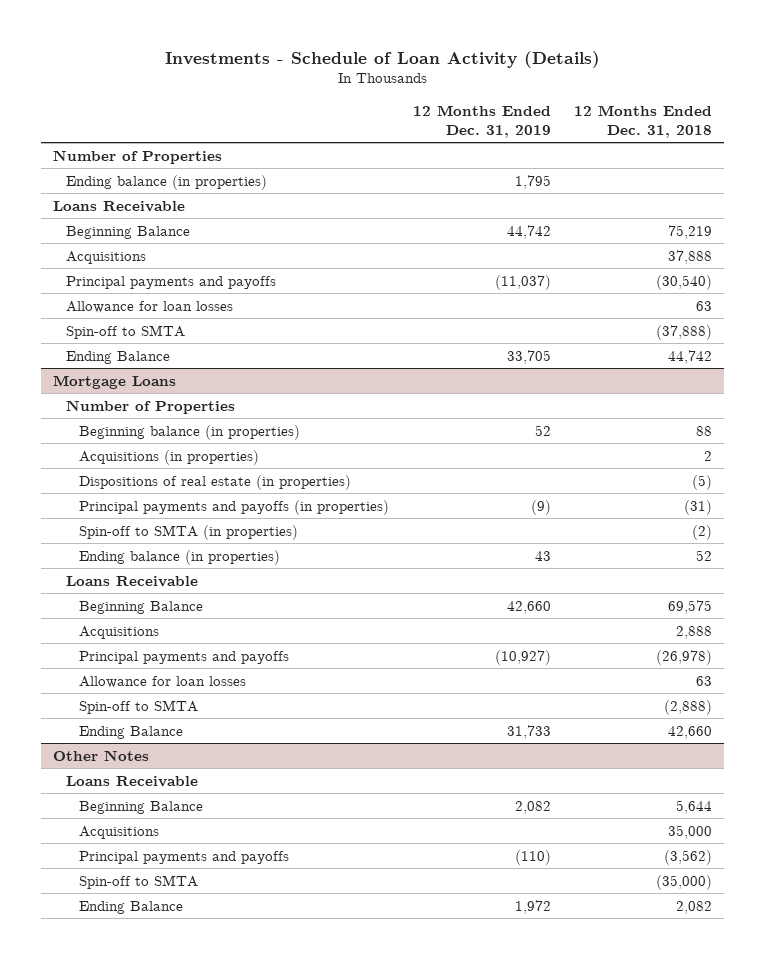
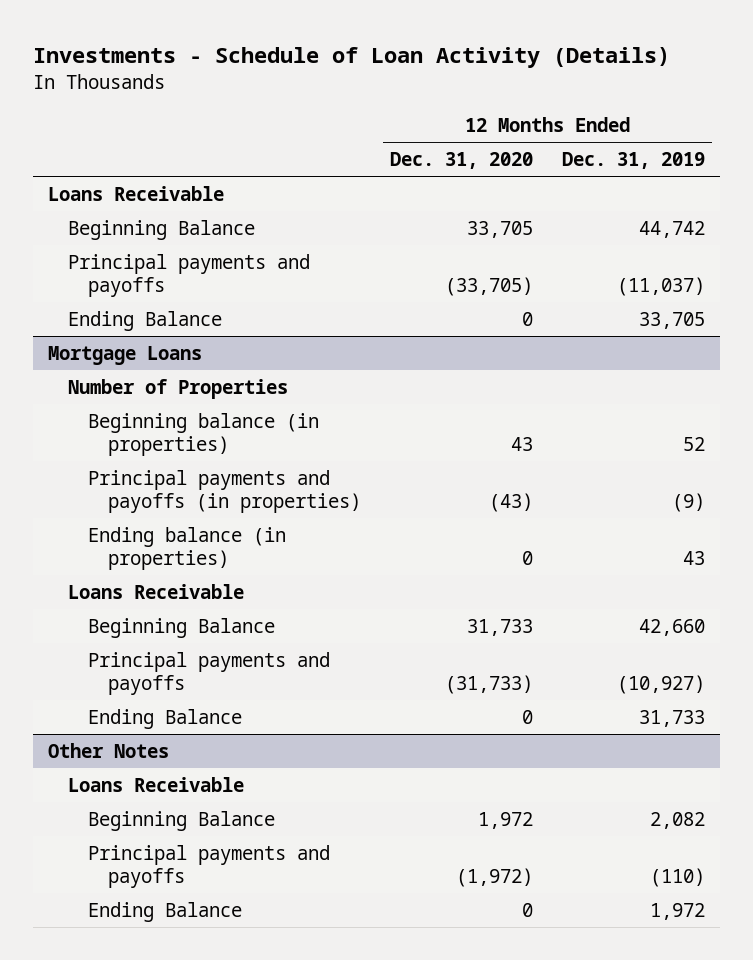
[574,104,713,138] 12 Months Ended Dec. 31, 2018 -> none
none -> [390,152,534,170] Dec. 31, 2020
[52,149,222,164] Number of Properties -> none
[65,174,267,190] Ending balance (in properties) -> none
[65,250,146,264] Acquisitions -> none
[65,300,233,313] Allowance for loan losses -> none
[65,324,185,339] Spin-off to SMTA -> none
[79,449,260,465] Acquisitions (in properties) -> none
[79,474,352,490] Dispositions of real estate (in properties) -> none
[79,524,299,540] Spin-off to SMTA (in properties) -> none
[79,625,160,639] Acquisitions -> none
[79,675,247,688] Allowance for loan losses -> none
[79,699,199,714] Spin-off to SMTA -> none
[79,825,160,839] Acquisitions -> none
[79,874,199,889] Spin-off to SMTA -> none

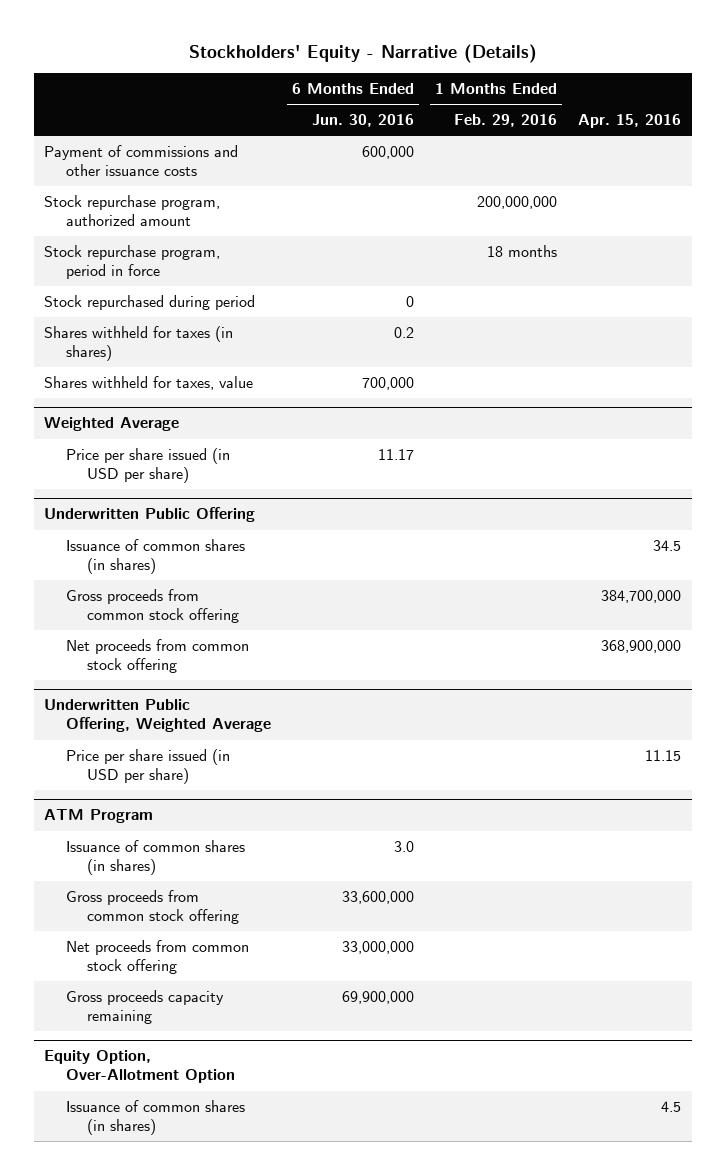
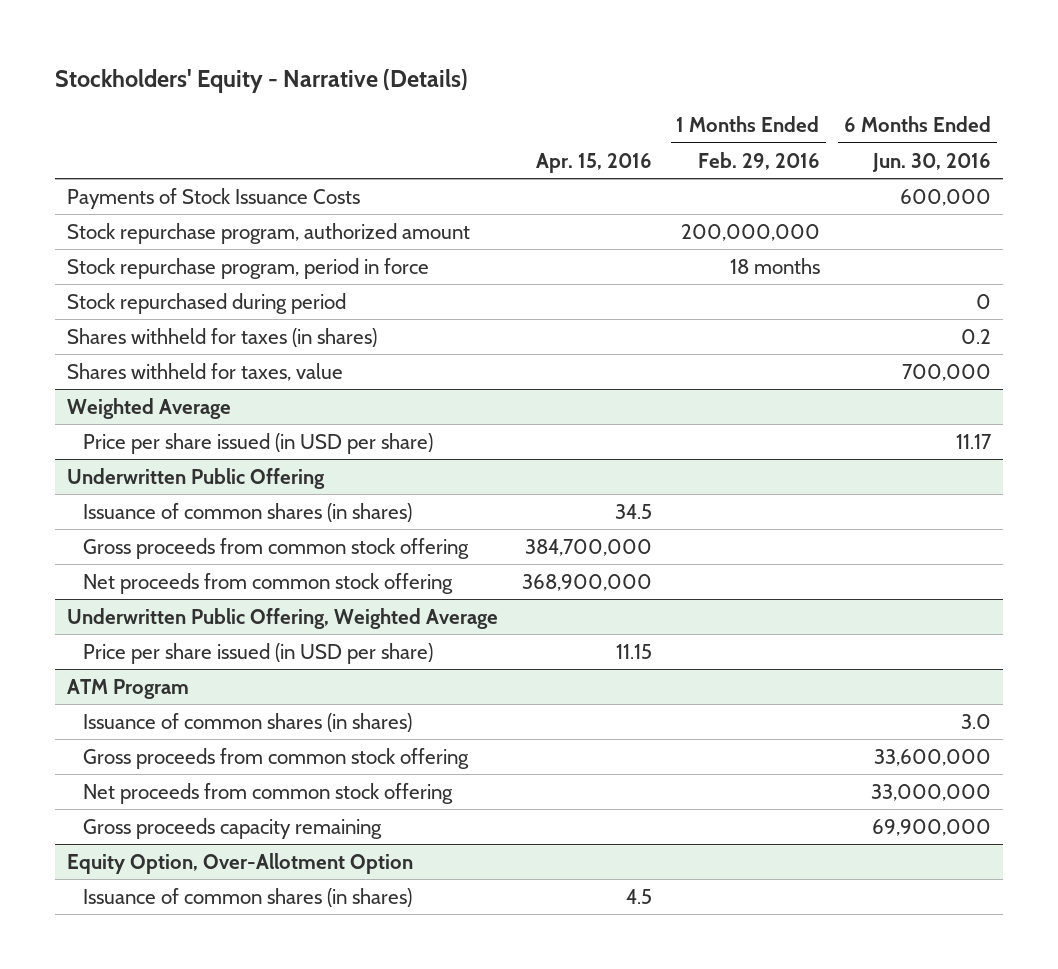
[44,144,239,176] Payment of commissions and other issuance costs -> [66,187,360,209] Payments of Stock Issuance Costs

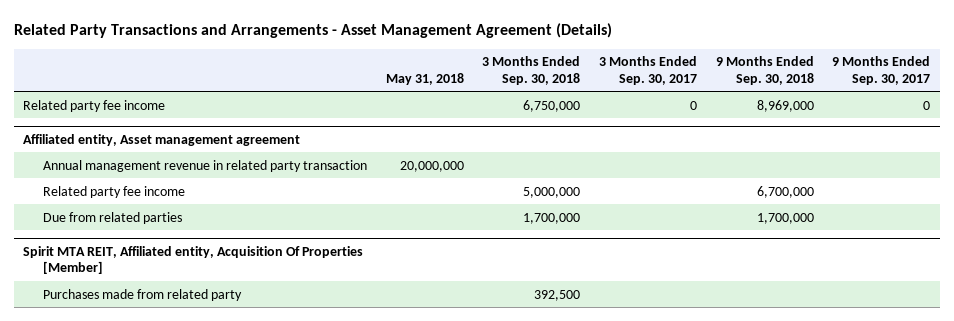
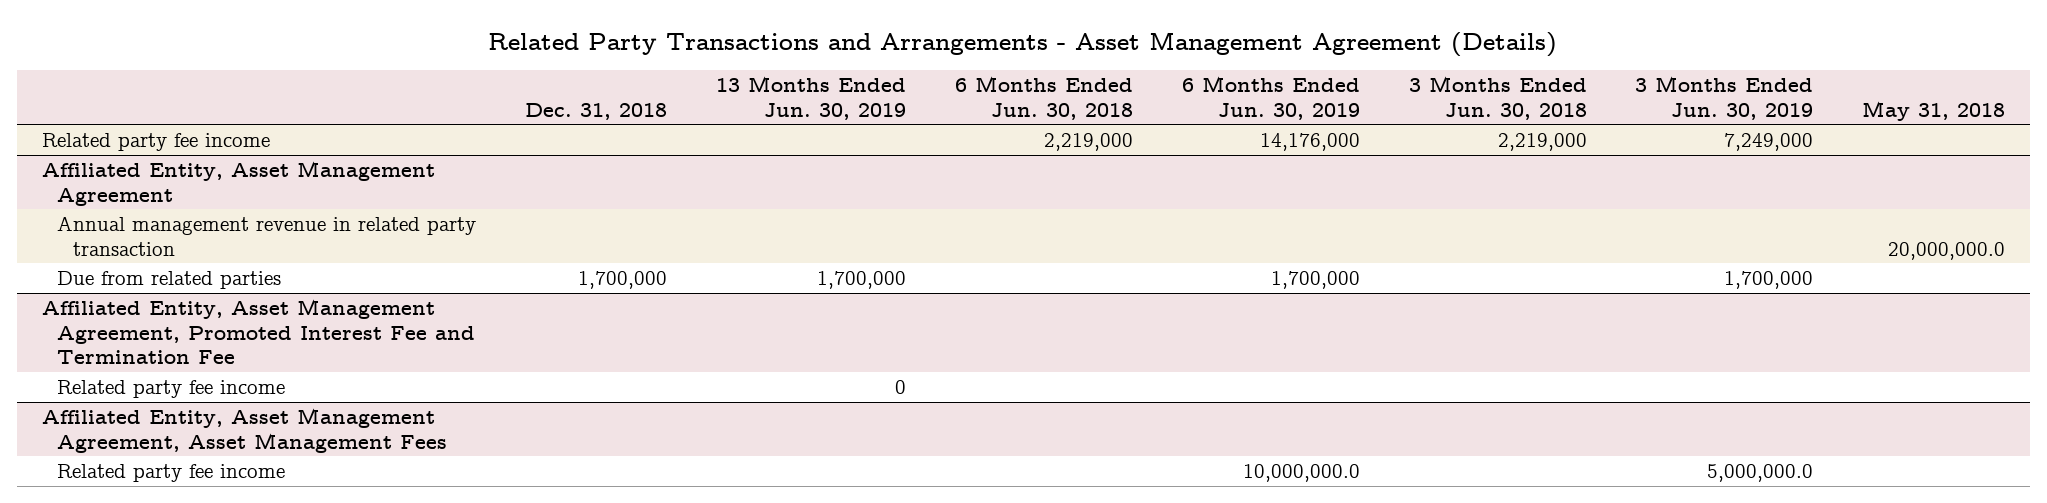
[482,56,581,85] 3 Months Ended Sep. 30, 2018 -> none
[599,56,698,85] 3 Months Ended Sep. 30, 2017 -> none
[715,56,814,85] 9 Months Ended Sep. 30, 2018 -> none
[832,56,931,85] 9 Months Ended Sep. 30, 2017 -> none
none -> [525,102,668,120] Dec. 31, 2018
none -> [716,76,907,120] 13 Months Ended Jun. 30, 2019
none -> [954,76,1133,120] 6 Months Ended Jun. 30, 2018
none -> [1181,76,1360,120] 6 Months Ended Jun. 30, 2019
none -> [1408,76,1587,120] 3 Months Ended Jun. 30, 2018
none -> [1635,76,1814,120] 3 Months Ended Jun. 30, 2019
[42,185,185,198] Related party fee income -> none
[23,133,301,146] Affiliated entity, Asset management agreement -> [41,161,435,206] Affiliated Entity, Asset Management Agreement
[399,160,464,172] 20,000,000 -> [1888,241,2006,260] 20,000,000.0
[23,245,364,274] Spirit MTA REIT, Affiliated entity, Acquisition Of Properties [Member] -> none
[42,288,242,301] Purchases made from related party -> none
none -> [41,299,476,364] Affiliated Entity, Asset Management Agreement, Promoted Interest Fee and Termination Fee
none -> [57,380,286,399] Related party fee income
none -> [41,408,448,453] Affiliated Entity, Asset Management Agreement, Asset Management Fees
none -> [57,464,286,483] Related party fee income

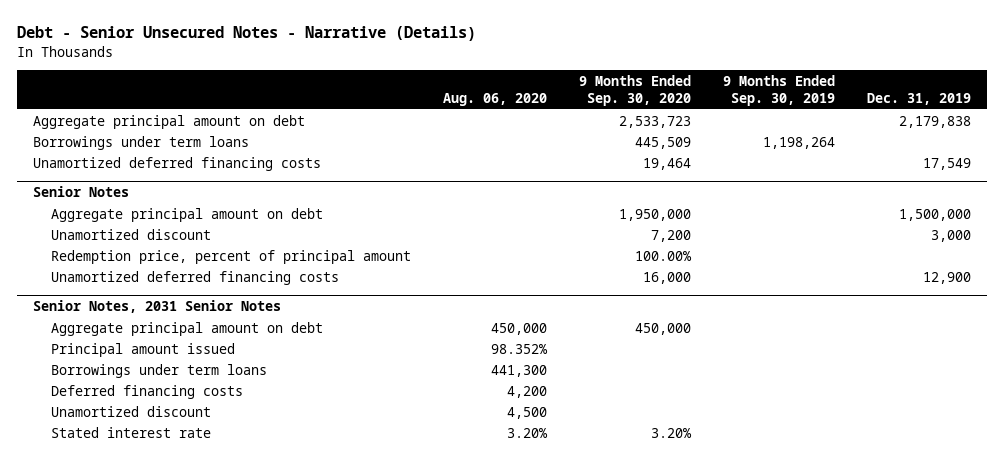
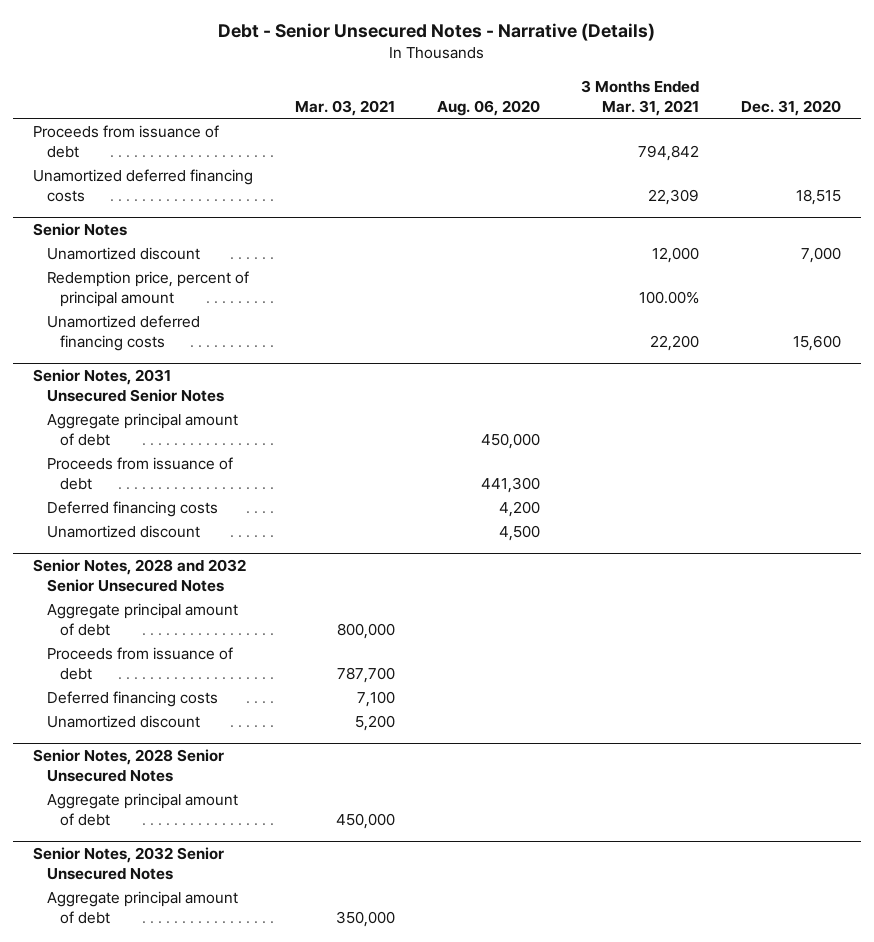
[578,74,691,106] 9 Months Ended Sep. 30, 2020 -> none
[722,74,835,106] 9 Months Ended Sep. 30, 2019 -> none
[866,92,971,105] Dec. 31, 2019 -> none
none -> [294,99,395,116] Mar. 03, 2021
none -> [581,79,700,116] 3 Months Ended Mar. 31, 2021
none -> [740,99,841,116] Dec. 31, 2020
[33,114,306,129] Aggregate principal amount on debt -> none
[33,135,250,150] Borrowings under term loans -> [33,124,220,158] Proceeds from issuance of debt
[51,207,324,222] Aggregate principal amount on debt -> none
[51,342,236,357] Principal amount issued -> none
[33,300,282,314] Senior Notes, 2031 Senior Notes -> [33,368,224,402] Senior Notes, 2031 Unsecured Senior Notes
[51,321,324,336] Aggregate principal amount on debt -> [46,412,238,446] Aggregate principal amount of debt
[51,363,268,378] Borrowings under term loans -> [46,456,233,490] Proceeds from issuance of debt
[51,426,212,438] Stated interest rate -> none
none -> [33,558,247,592] Senior Notes, 2028 and 2032 Senior Unsecured Notes
none -> [46,602,238,636] Aggregate principal amount of debt
none -> [46,646,233,680] Proceeds from issuance of debt
none -> [46,690,218,707] Deferred financing costs
none -> [46,714,200,728] Unamortized discount
none -> [33,748,225,782] Senior Notes, 2028 Senior Unsecured Notes
none -> [46,792,238,826] Aggregate principal amount of debt
none -> [33,846,225,880] Senior Notes, 2032 Senior Unsecured Notes
none -> [46,890,238,924] Aggregate principal amount of debt

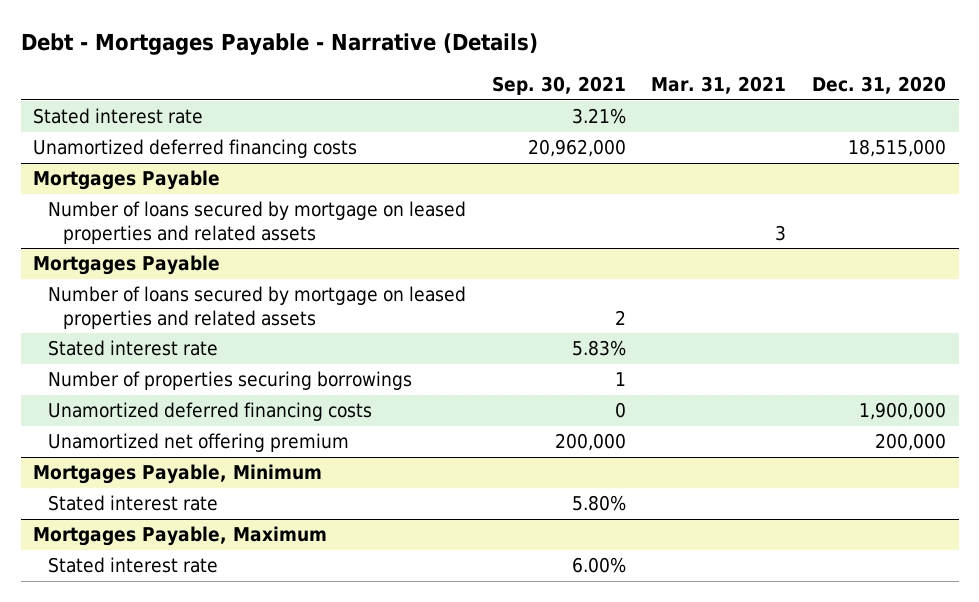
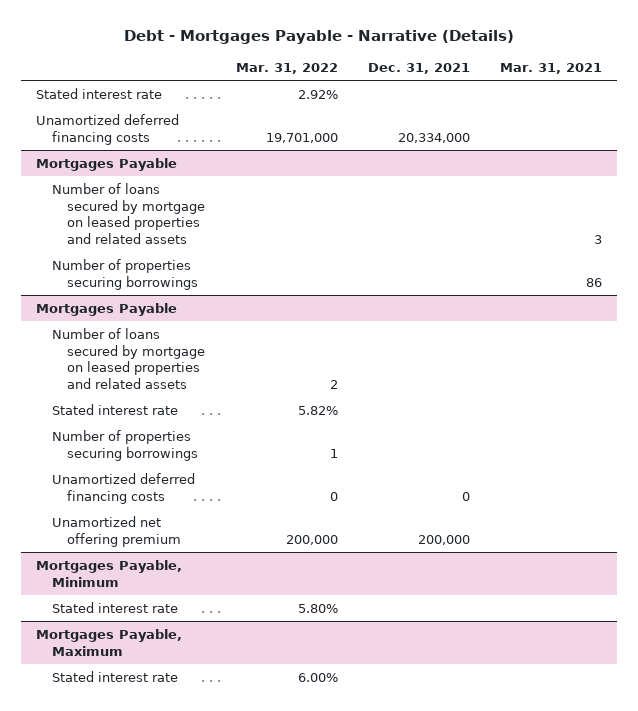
[491,76,626,96] Sep. 30, 2021 -> none
[811,76,946,95] Dec. 31, 2020 -> none
none -> [235,63,338,75] Mar. 31, 2022
none -> [367,63,470,75] Dec. 31, 2021
none -> [51,258,199,290] Number of properties securing borrowings

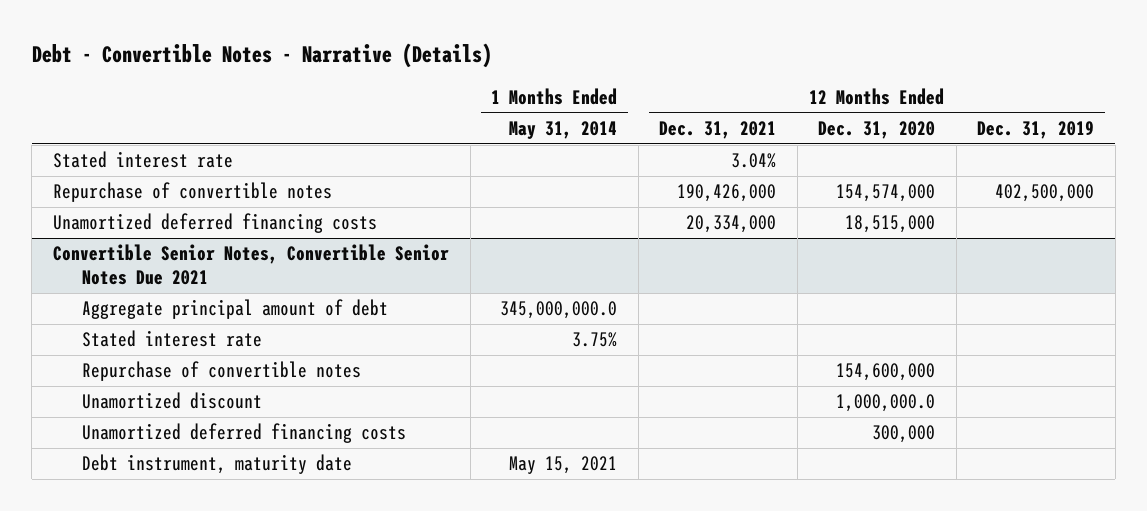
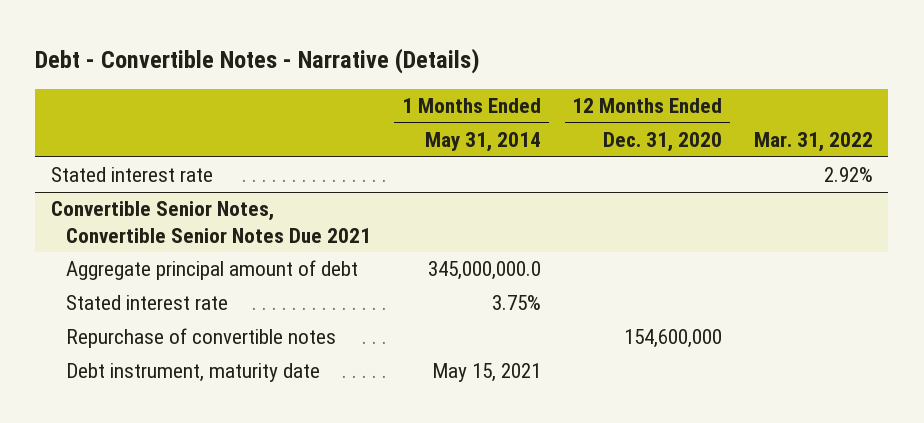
[659,121,777,140] Dec. 31, 2021 -> none
[977,121,1095,140] Dec. 31, 2019 -> none
none -> [753,132,873,153] Mar. 31, 2022
[53,182,333,203] Repurchase of convertible notes -> none
[53,213,378,234] Unamortized deferred financing costs -> none
[82,392,263,410] Unamortized discount -> none
[82,423,407,444] Unamortized deferred financing costs -> none

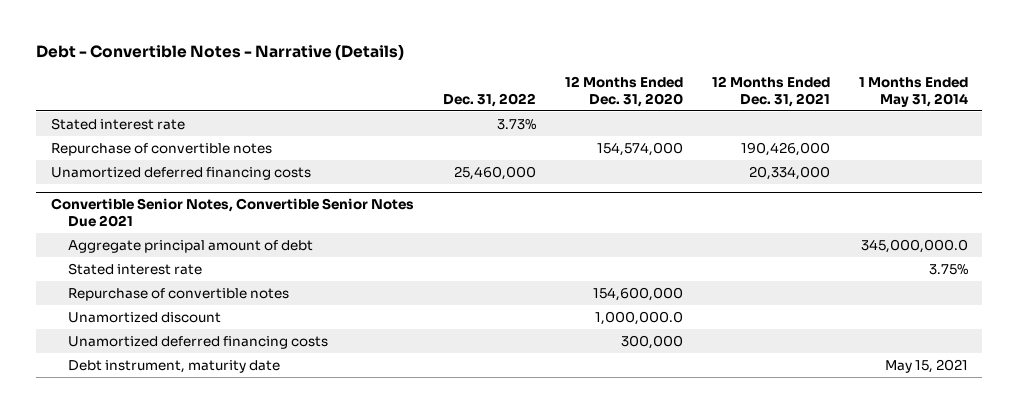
[753,132,873,153] Mar. 31, 2022 -> none
none -> [442,92,536,107] Dec. 31, 2022
none -> [711,76,830,107] 12 Months Ended Dec. 31, 2021
none -> [50,142,272,156] Repurchase of convertible notes
none -> [50,166,311,180] Unamortized deferred financing costs
none -> [68,311,222,323] Unamortized discount
none -> [68,335,329,349] Unamortized deferred financing costs

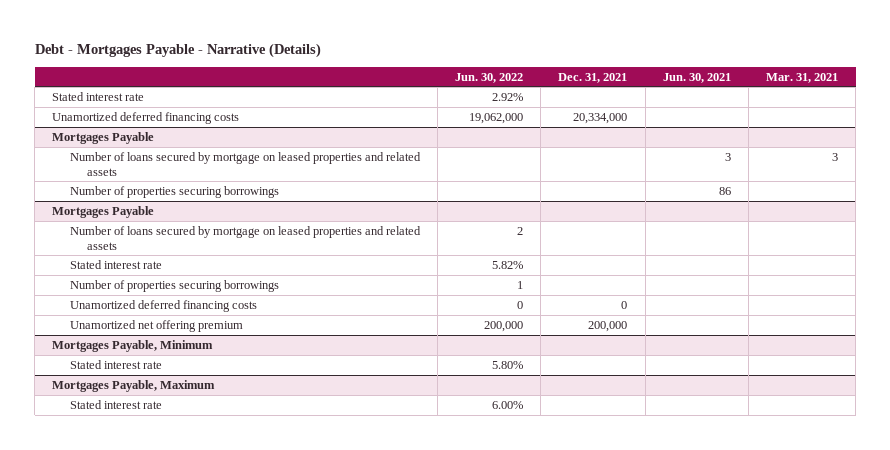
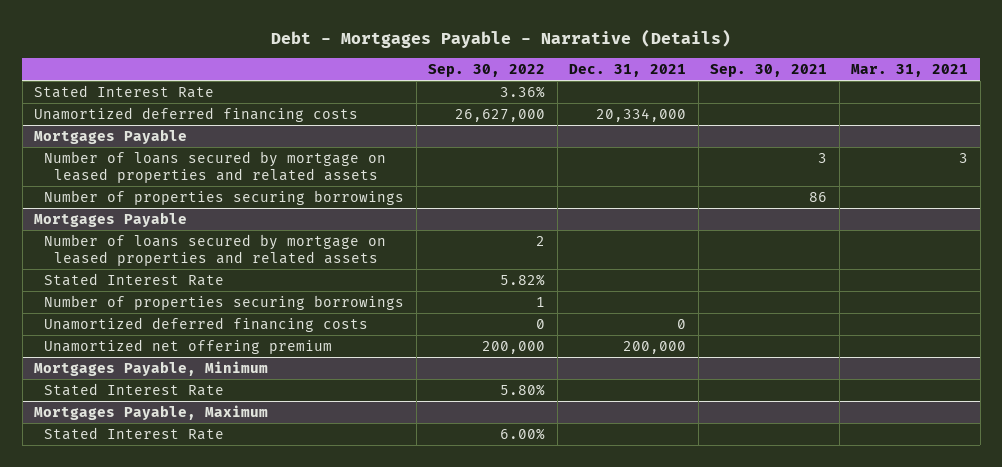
[454,72,523,83] Jun. 30, 2022 -> none
[662,72,731,83] Jun. 30, 2021 -> none
none -> [428,63,546,77] Sep. 30, 2022
none -> [710,63,828,77] Sep. 30, 2021
[52,92,145,102] Stated interest rate -> [34,84,215,98] Stated Interest Rate
[69,260,162,270] Stated interest rate -> [44,272,225,286] Stated Interest Rate
[69,360,162,370] Stated interest rate -> [44,382,225,396] Stated Interest Rate
[69,400,162,410] Stated interest rate -> [44,426,225,440] Stated Interest Rate

